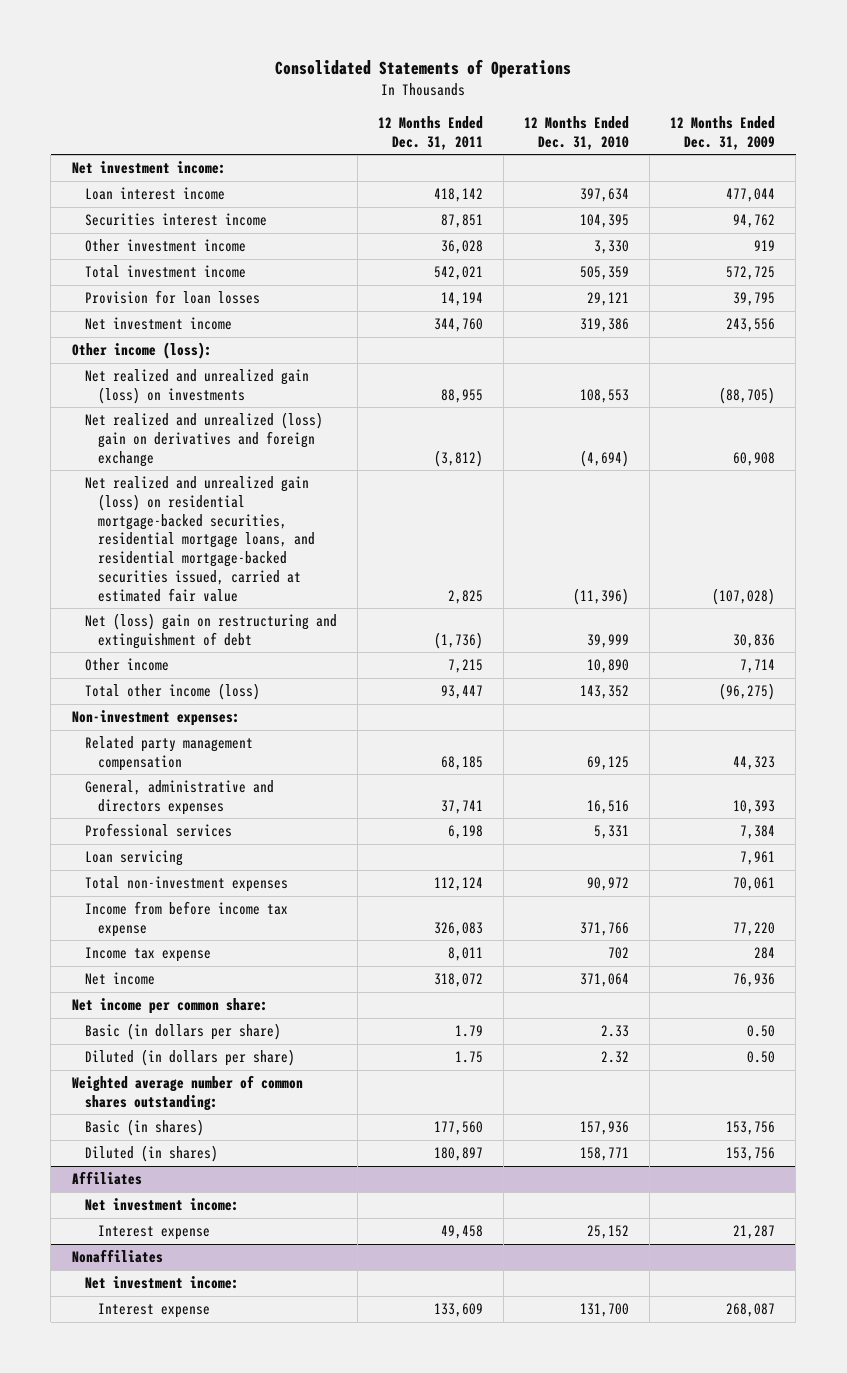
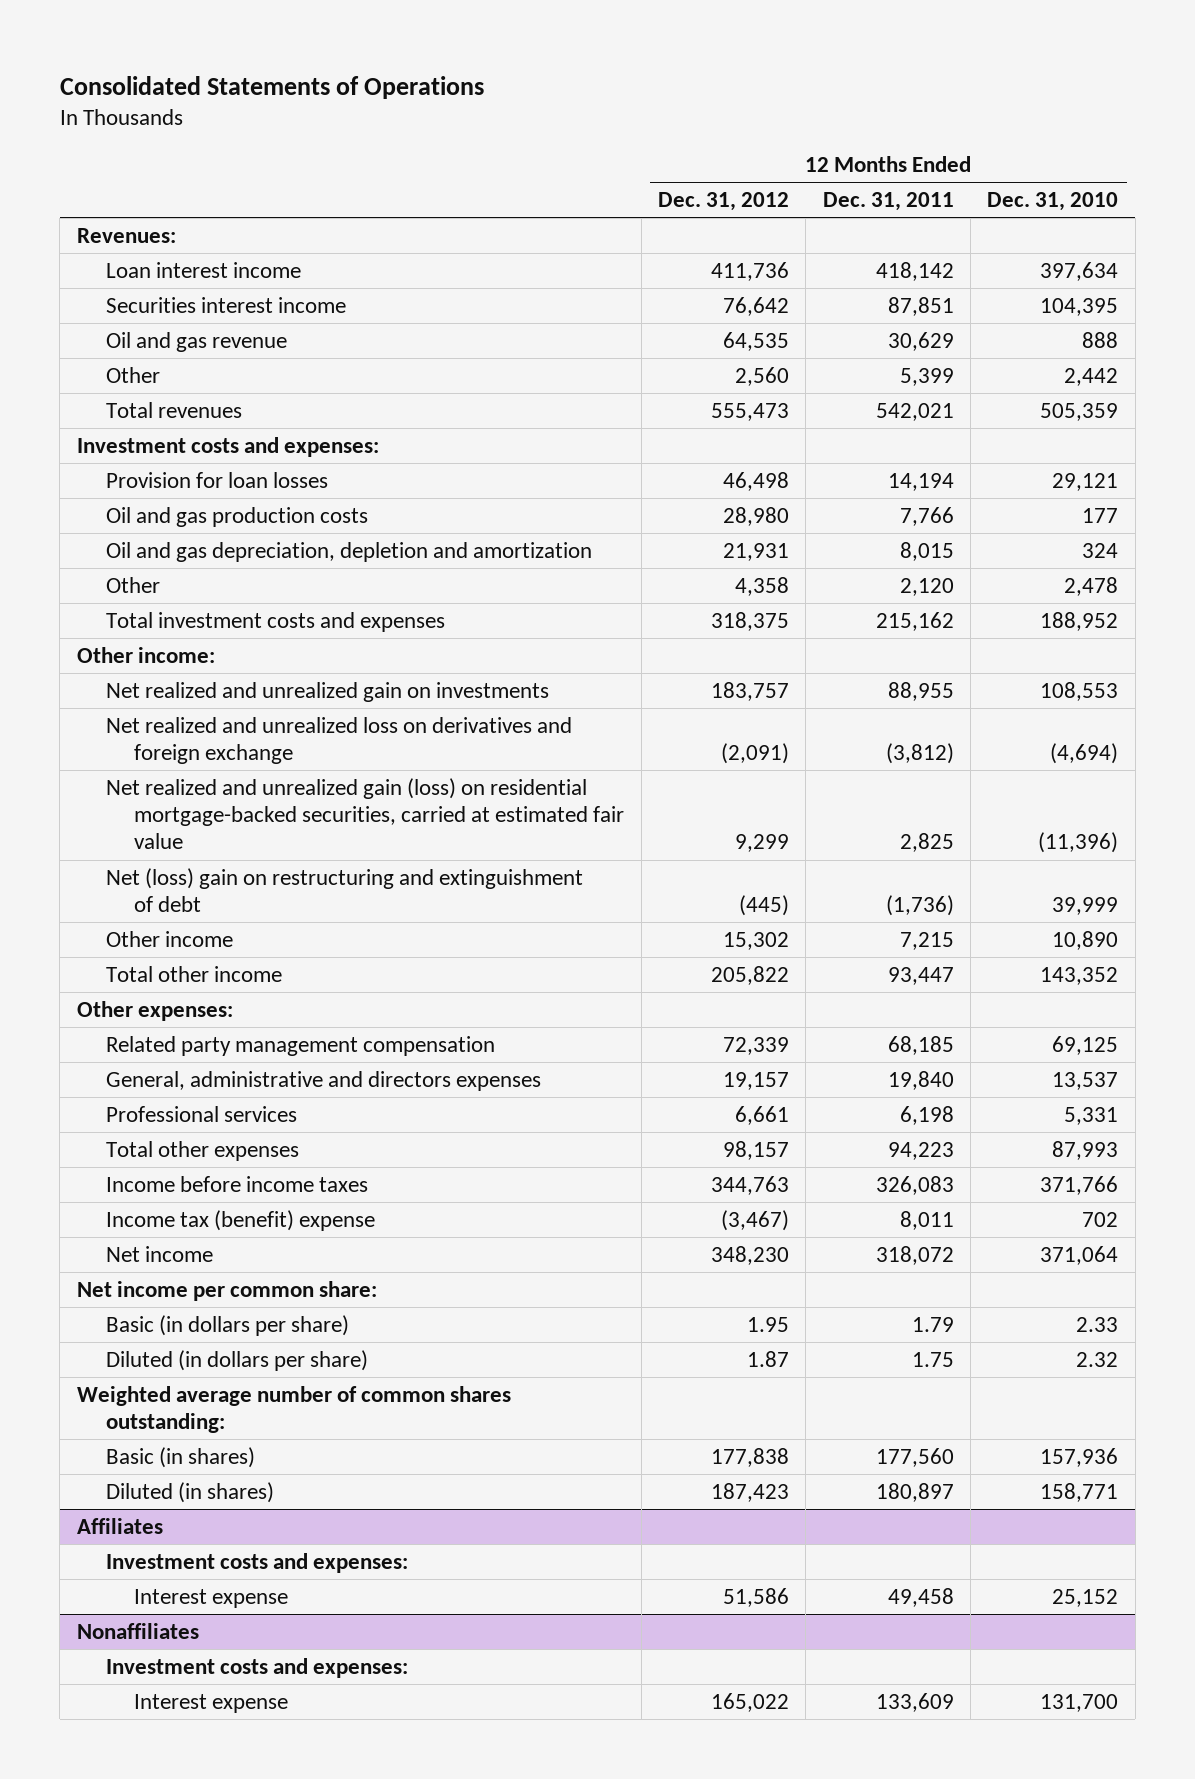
[670,115,776,150] 12 Months Ended Dec. 31, 2009 -> none
none -> [658,192,790,212] Dec. 31, 2012
[71,161,226,175] Net investment income: -> none
none -> [76,227,176,243] Revenues:
none -> [105,331,287,352] Oil and gas revenue
[84,239,246,253] Other investment income -> [105,366,160,383] Other
[440,240,483,255] 36,028 -> [899,367,954,386] 5,399
[594,240,630,255] 3,330 -> [1064,367,1119,386] 2,442
[84,265,246,279] Total investment income -> [105,401,242,418] Total revenues
none -> [76,436,379,457] Investment costs and expenses:
[84,317,232,331] Net investment income -> none
none -> [105,506,368,527] Oil and gas production costs
none -> [105,541,592,562] Oil and gas depreciation, depletion and amortization
none -> [105,576,160,593] Other
none -> [105,611,445,632] Total investment costs and expenses
[71,342,212,360] Other income (loss): -> [76,646,215,663] Other income:
[84,369,309,404] Net realized and unrealized gain (loss) on investments -> [105,681,549,702] Net realized and unrealized gain on investments
[84,412,323,467] Net realized and unrealized (loss) gain on derivatives and foreign exchange -> [105,716,572,765] Net realized and unrealized loss on derivatives and foreign exchange
[84,476,316,602] Net realized and unrealized gain (loss) on residential mortgage-backed securities, residential mortgage loans, and residential mortgage-backed securities issued, carried at estimated fair value -> [105,777,625,850] Net realized and unrealized gain (loss) on residential mortgage-backed securities, carried at estimated fair value
[84,683,260,701] Total other income (loss) -> [105,965,282,982] Total other income
[71,710,240,727] Non-investment expenses: -> [76,1000,233,1021] Other expenses:
[440,799,483,814] 37,741 -> [887,1070,954,1090] 19,840
[587,799,630,814] 16,516 -> [1052,1071,1119,1090] 13,537
[84,850,183,867] Loan servicing -> none
[84,876,288,893] Total non-investment expenses -> [105,1140,299,1161] Total other expenses
[433,877,483,892] 112,124 -> [887,1141,954,1160] 94,223
[587,877,630,892] 90,972 -> [1052,1140,1119,1160] 87,993
[84,901,288,937] Income from before income tax expense -> [105,1175,368,1192] Income before income taxes
[84,947,211,963] Income tax expense -> [105,1209,375,1231] Income tax (benefit) expense
[84,1198,239,1212] Net investment income: -> none
none -> [105,1552,408,1573] Investment costs and expenses:
[84,1276,239,1290] Net investment income: -> none
none -> [105,1657,408,1678] Investment costs and expenses:

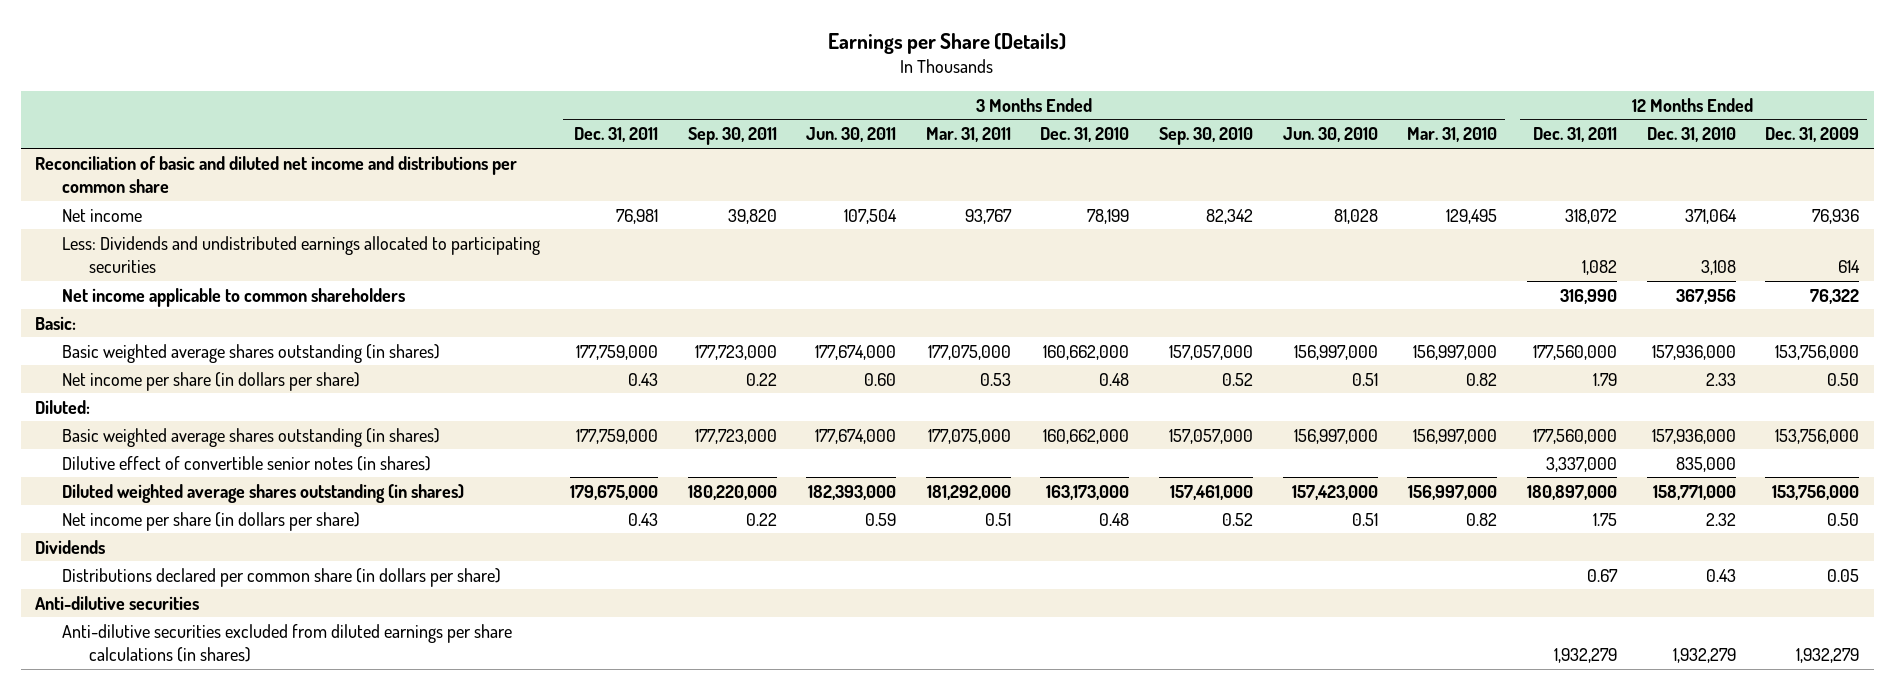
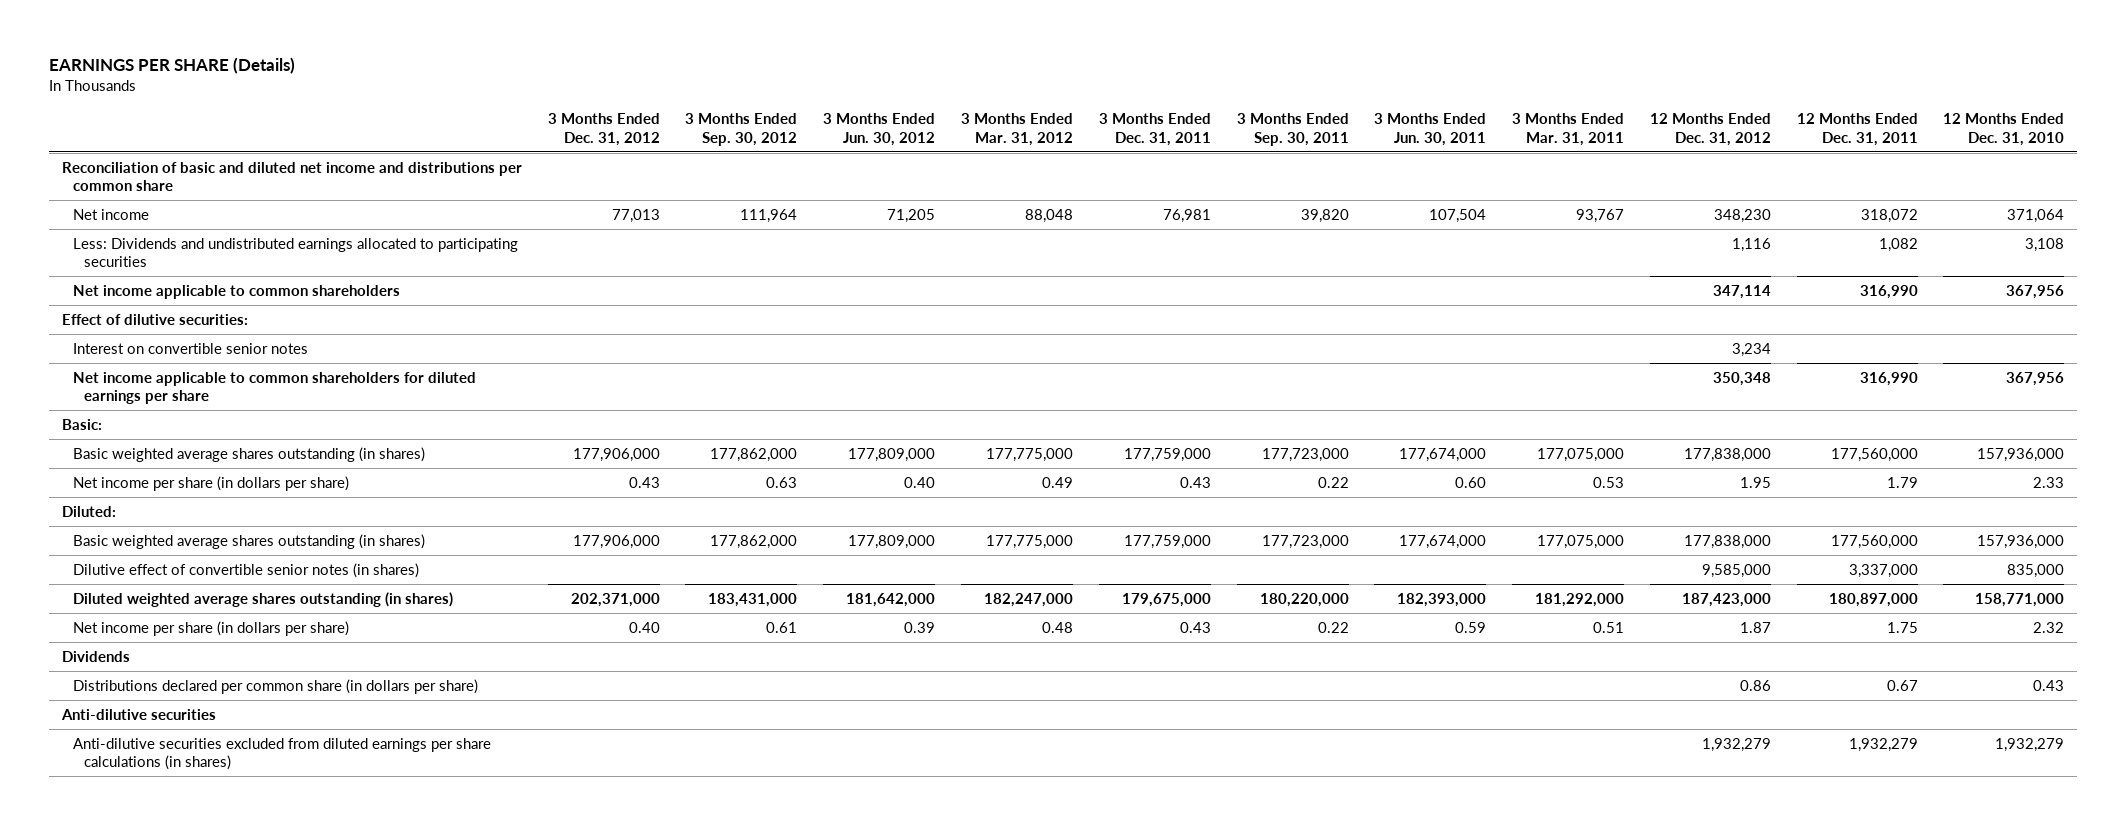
[828,32,1067,54] Earnings per Share (Details) -> [49,57,296,75] EARNINGS PER SHARE (Details)
[1040,127,1130,143] Dec. 31, 2010 -> none
[1159,127,1254,146] Sep. 30, 2010 -> none
[1282,127,1378,143] Jun. 30, 2010 -> none
[1407,127,1498,143] Mar. 31, 2010 -> none
[1765,127,1860,143] Dec. 31, 2009 -> none
none -> [547,113,660,146] 3 Months Ended Dec. 31, 2012
none -> [685,113,798,146] 3 Months Ended Sep. 30, 2012
none -> [823,113,936,146] 3 Months Ended Jun. 30, 2012
none -> [961,113,1074,146] 3 Months Ended Mar. 31, 2012
none -> [1649,113,1771,146] 12 Months Ended Dec. 31, 2012
none -> [61,313,248,325] Effect of dilutive securities:
none -> [72,342,308,354] Interest on convertible senior notes
none -> [72,371,476,404] Net income applicable to common shareholders for diluted earnings per share

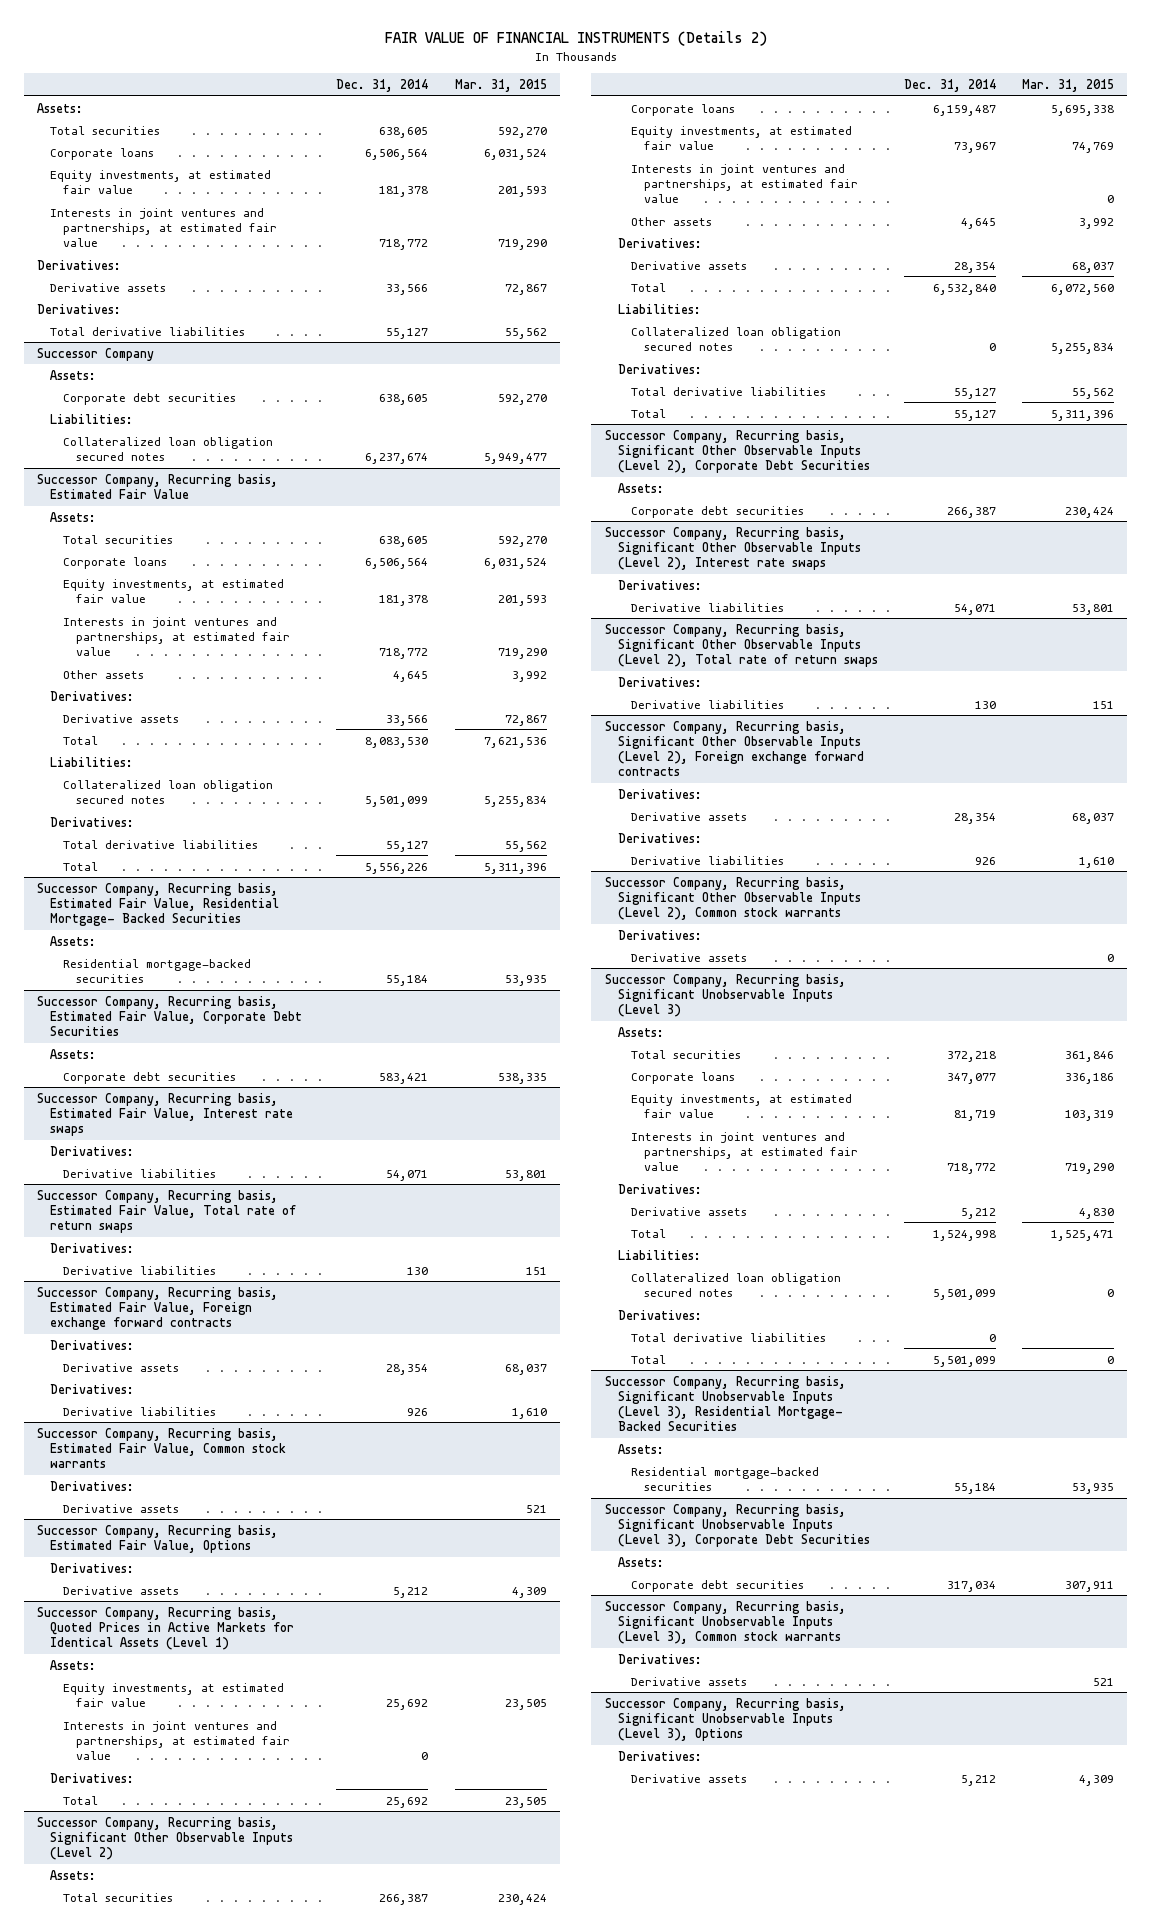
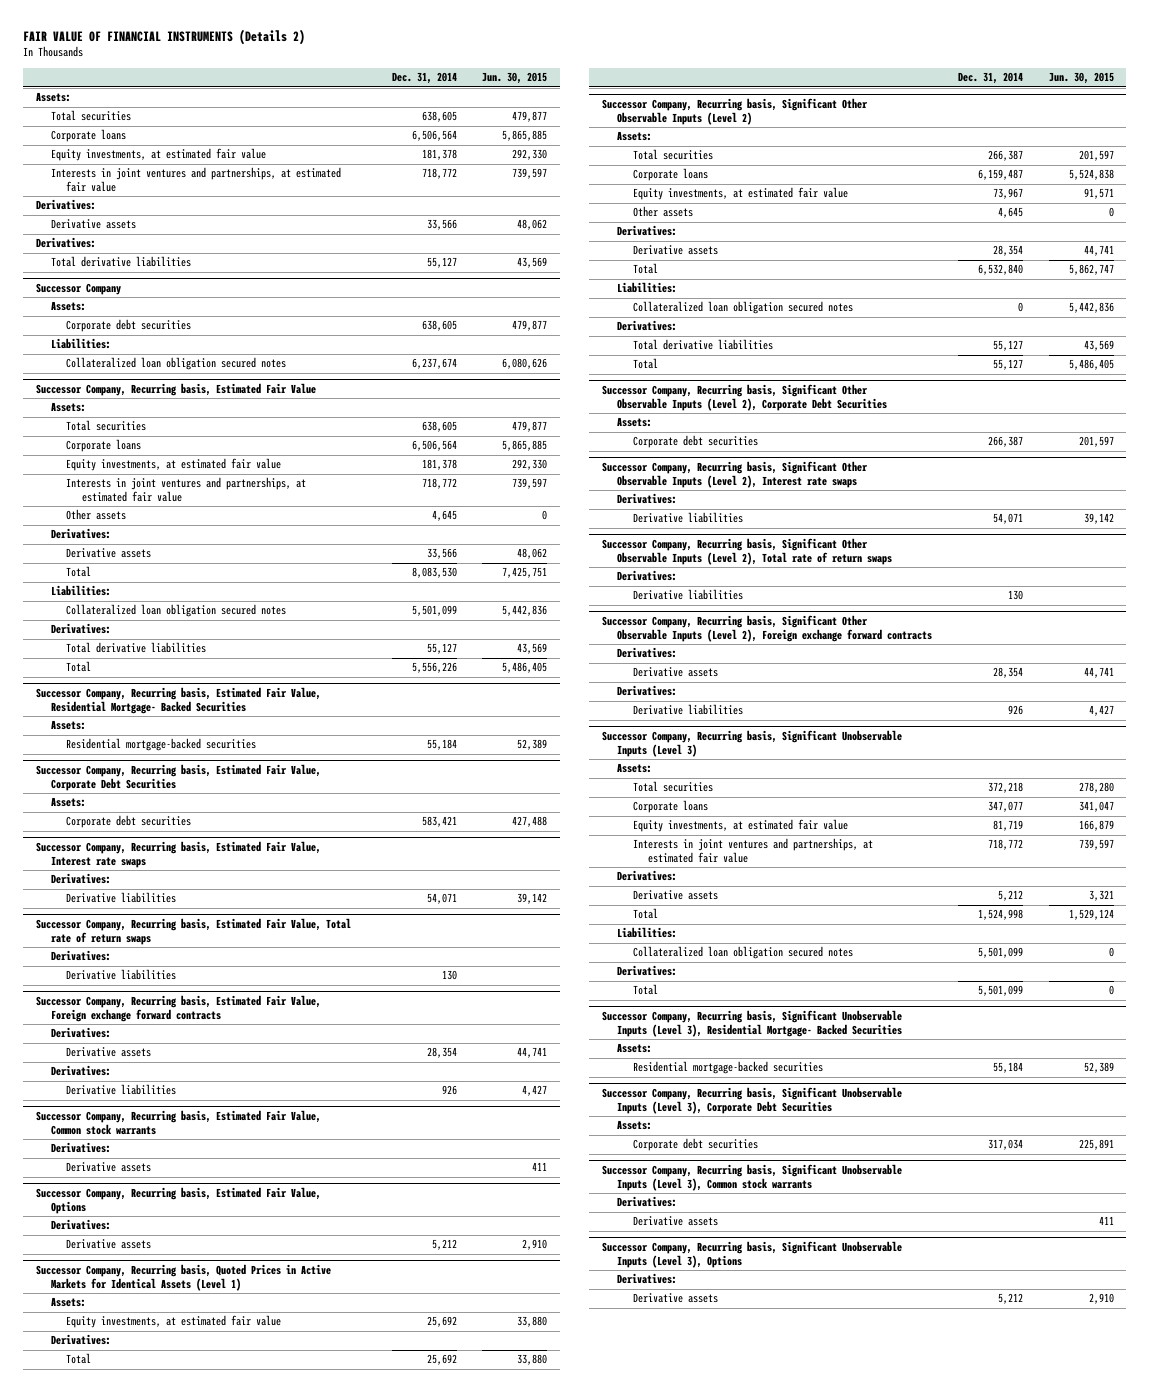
[454,78,547,92] Mar. 31, 2015 -> none
none -> [482,72,548,85] Jun. 30, 2015
[63,1720,291,1760] Interests in joint ventures and partnerships, at estimated fair value -> none
[630,163,858,203] Interests in joint ventures and partnerships, at estimated fair value -> none
[604,876,861,920] Successor Company, Recurring basis, Significant Other Observable Inputs (Level 2), Common stock warrants -> none
[617,929,702,940] Derivatives: -> none
[630,952,747,962] Derivative assets -> none
[630,1332,826,1342] Total derivative liabilities -> none

